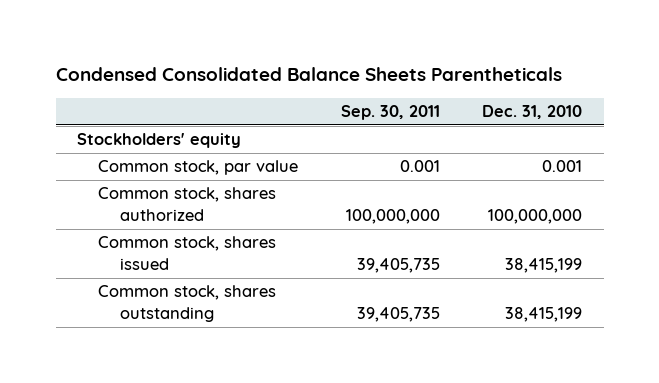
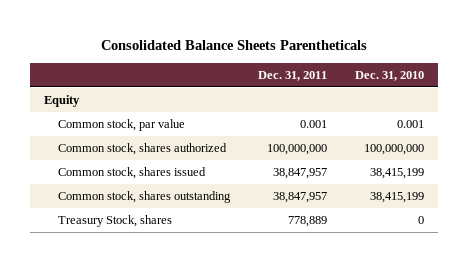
[55,67,562,82] Condensed Consolidated Balance Sheets Parentheticals -> [101,40,368,51] Consolidated Balance Sheets Parentheticals
[340,105,440,121] Sep. 30, 2011 -> none
none -> [258,70,328,81] Dec. 31, 2011
[76,133,241,149] Stockholders' equity -> [44,95,81,108] Equity
none -> [58,215,173,228] Treasury Stock, shares

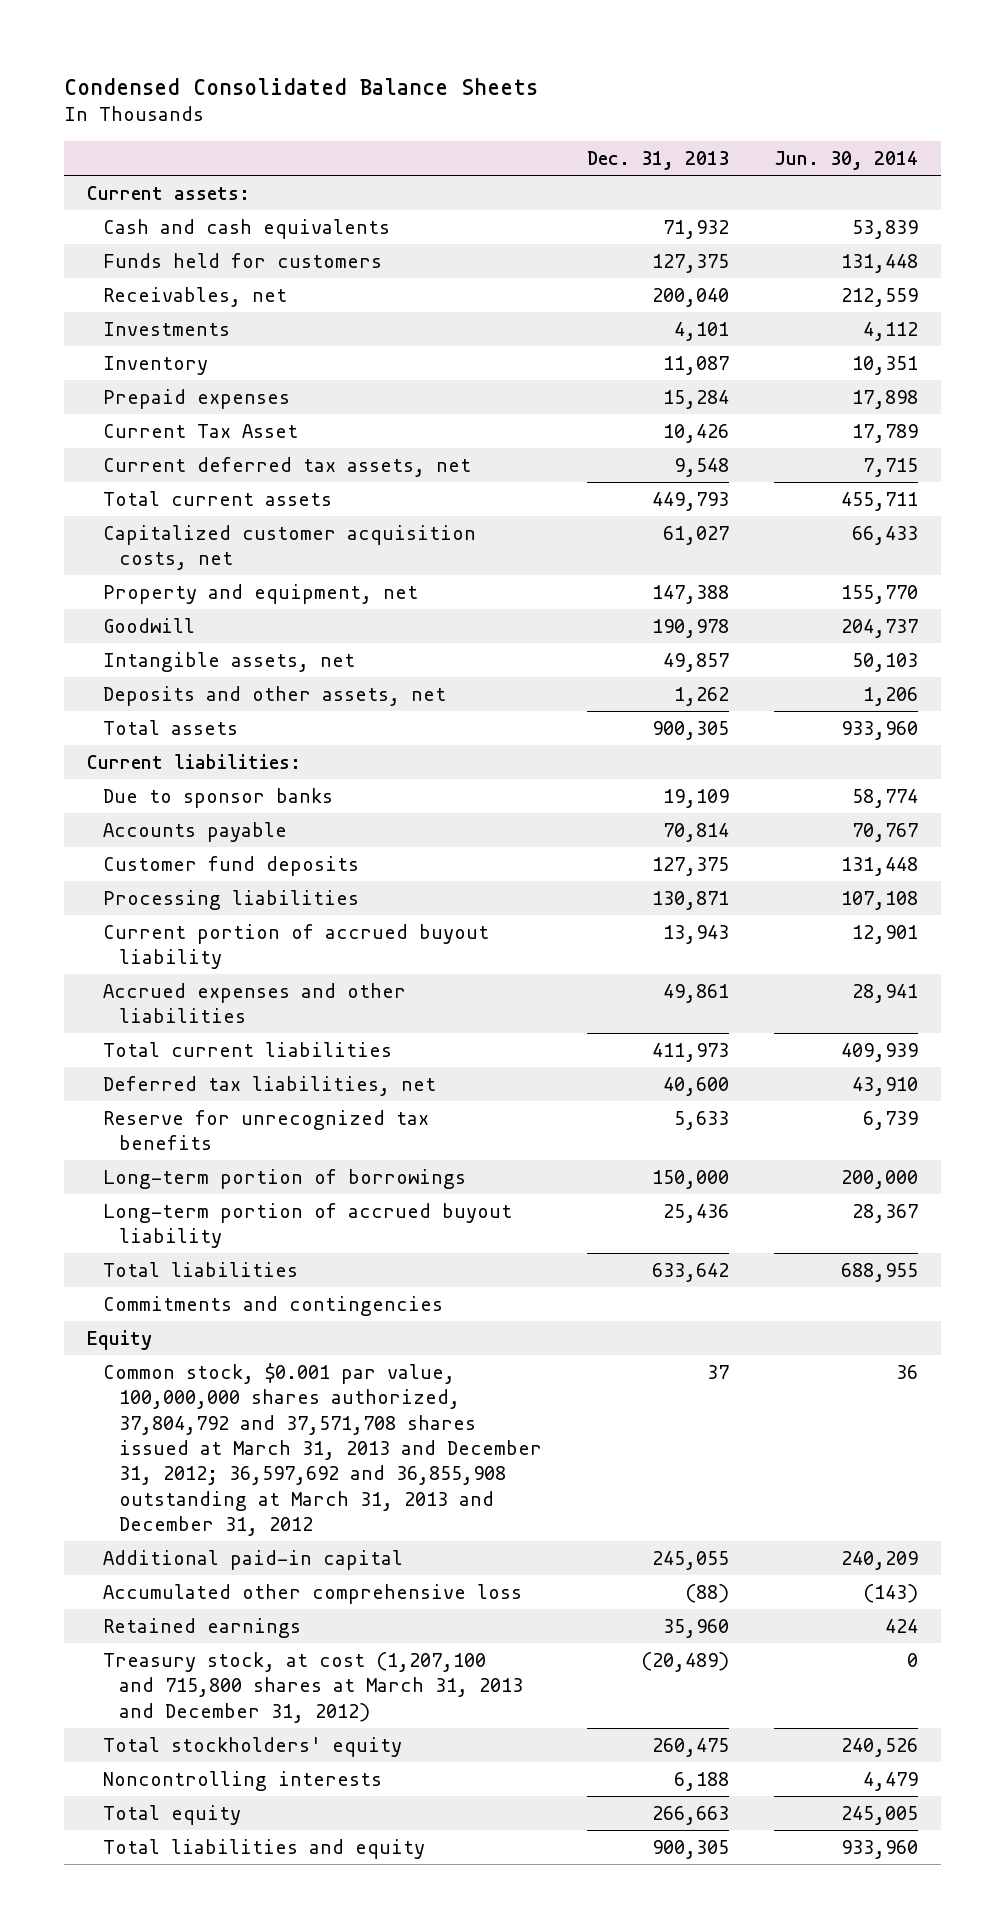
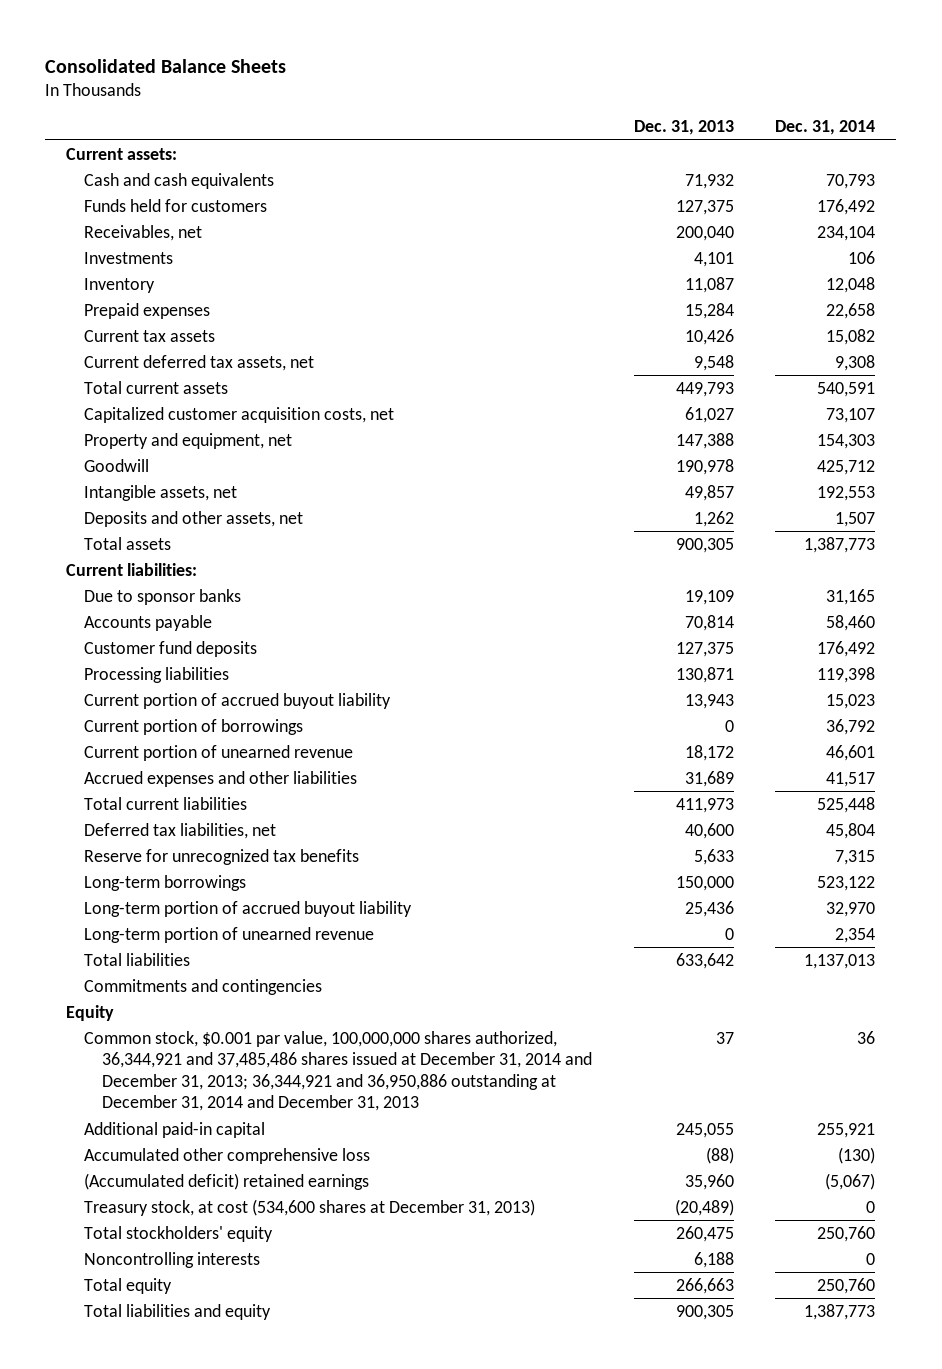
[64,77,539,95] Condensed Consolidated Balance Sheets -> [45,58,287,73] Consolidated Balance Sheets
[774,150,919,170] Jun. 30, 2014 -> none
none -> [775,120,876,136] Dec. 31, 2014
[102,423,298,438] Current Tax Asset -> [84,329,216,342] Current tax assets
none -> [84,718,304,735] Current portion of borrowings
none -> [84,744,354,761] Current portion of unearned revenue
[663,983,730,1003] 49,861 -> [684,770,734,787] 31,689
[102,1168,466,1189] Long-term portion of borrowings -> [84,874,247,891] Long-term borrowings
none -> [84,926,375,943] Long-term portion of unearned revenue
[102,1362,542,1537] Common stock, $0.001 par value, 100,000,000 shares authorized, 37,804,792 and 37,571,708 shares issued at March 31, 2013 and December 31, 2012; 36,597,692 and 36,855,908 outstanding at March 31, 2013 and December 31, 2012 -> [84,1030,593,1112] Common stock, $0.001 par value, 100,000,000 shares authorized, 36,344,921 and 37,485,486 shares issued at December 31, 2014 and December 31, 2013; 36,344,921 and 36,950,886 outstanding at December 31, 2014 and December 31, 2013
[102,1617,301,1638] Retained earnings -> [84,1172,370,1190] (Accumulated deficit) retained earnings
[102,1651,523,1723] Treasury stock, at cost (1,207,100 and 715,800 shares at March 31, 2013 and December 31, 2012) -> [84,1198,536,1216] Treasury stock, at cost (534,600 shares at December 31, 2013)

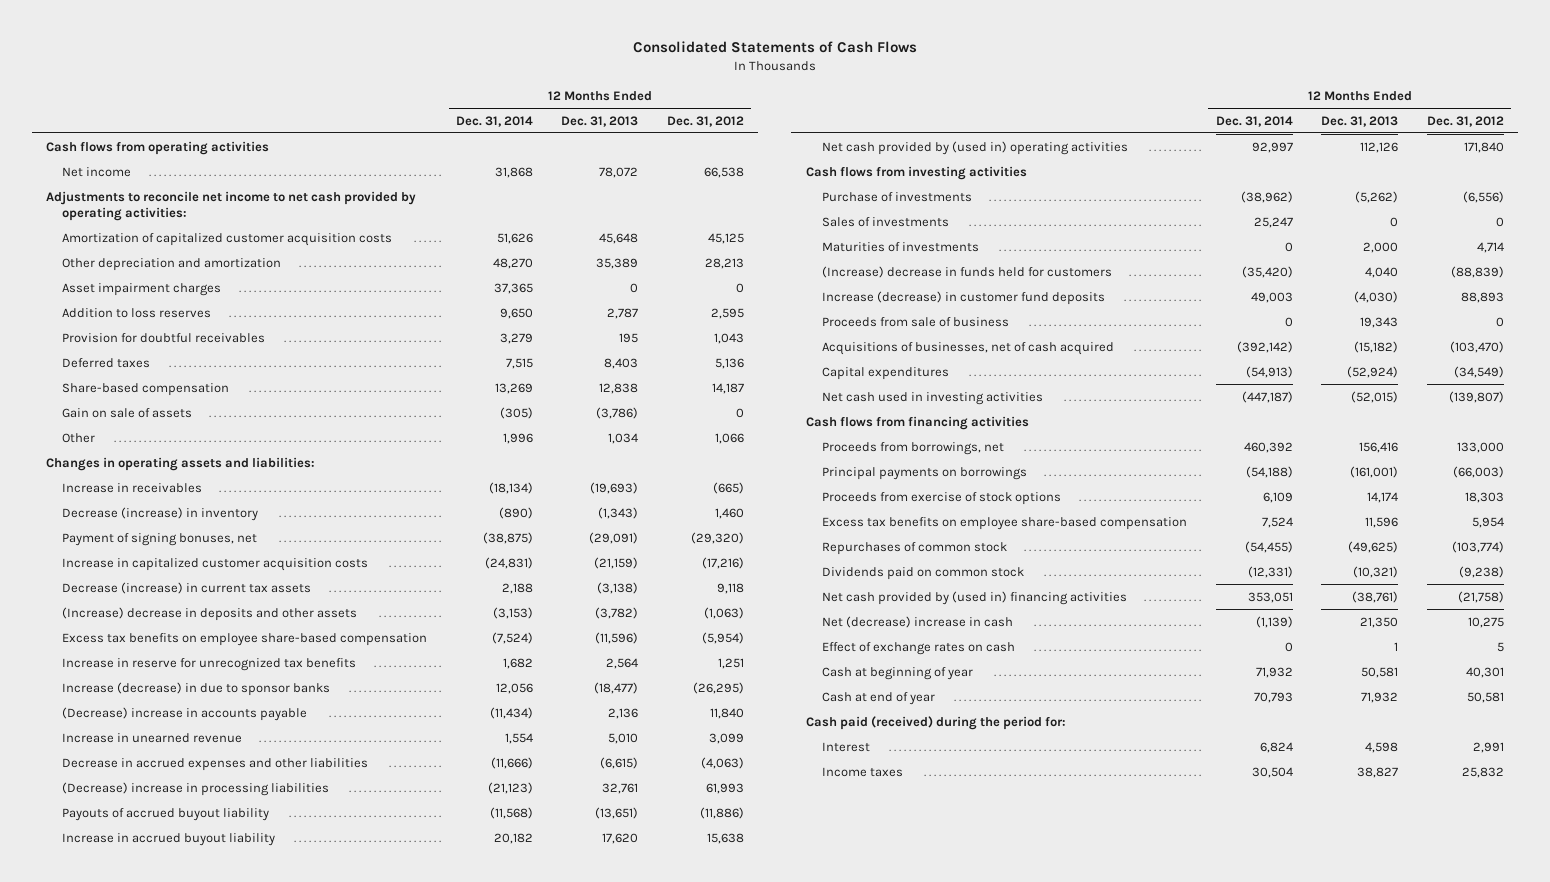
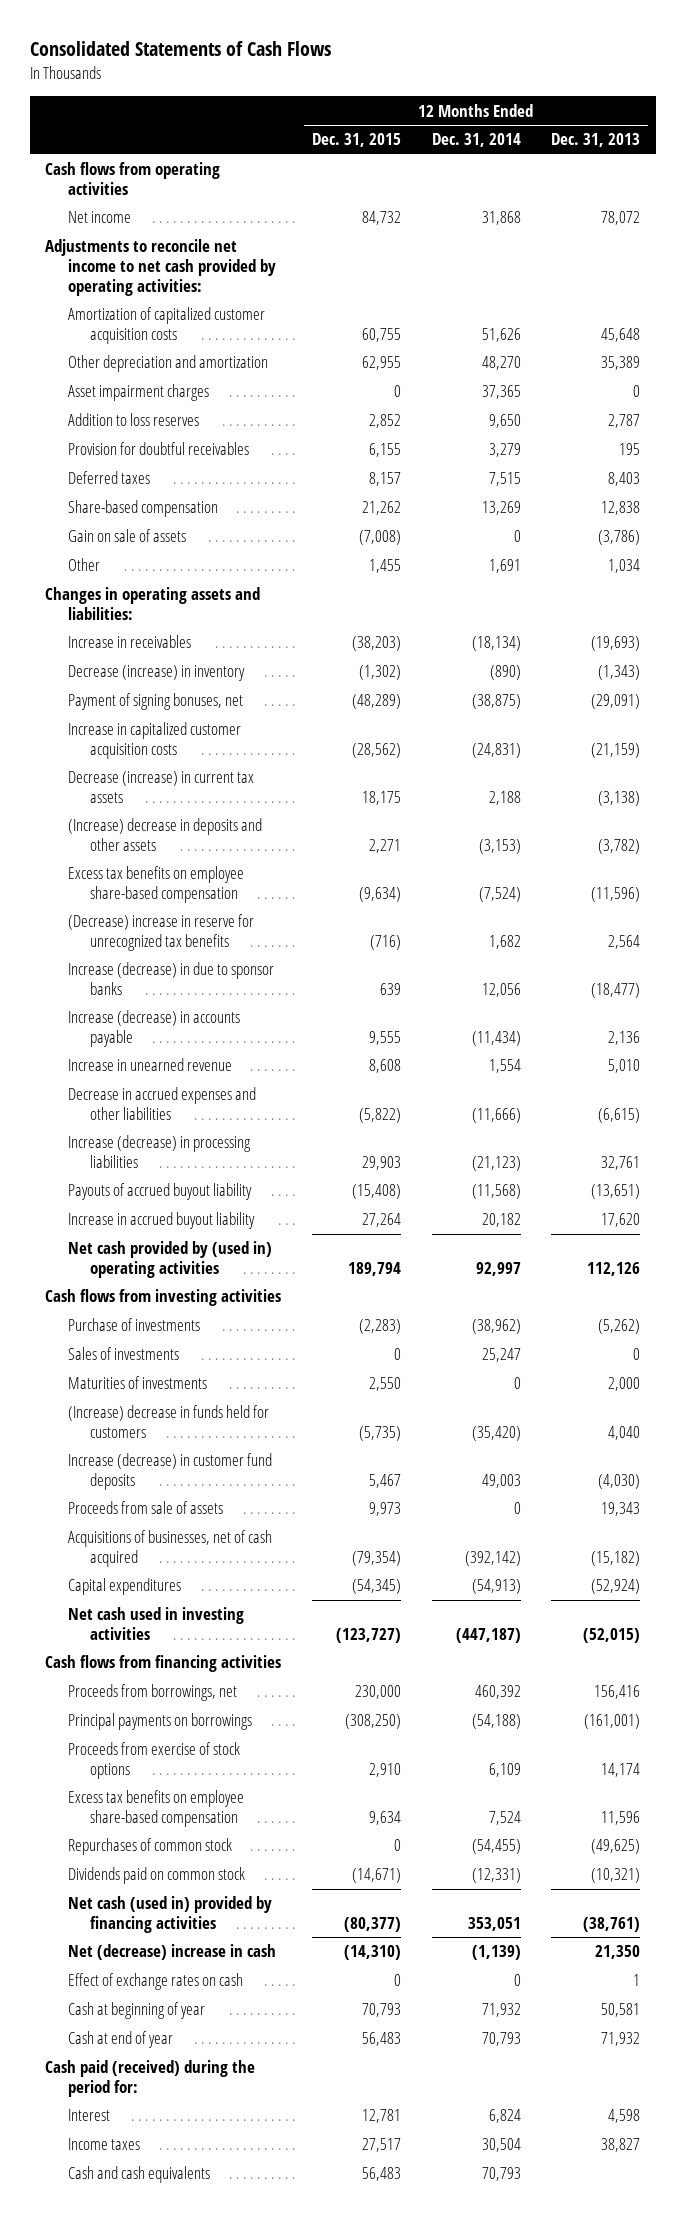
[667,115,745,127] Dec. 31, 2012 -> none
none -> [311,133,401,148] Dec. 31, 2015
[499,406,533,419] (305) -> [513,530,521,543] 0
[502,432,533,444] 1,996 -> [488,559,521,574] 1,691
[62,657,357,671] Increase in reserve for unrecognized tax benefits -> [67,914,254,952] (Decrease) increase in reserve for unrecognized tax benefits
[62,706,308,721] (Decrease) increase in accounts payable -> [67,1010,240,1048] Increase (decrease) in accounts payable
[62,781,330,796] (Decrease) increase in processing liabilities -> [67,1135,251,1169] Increase (decrease) in processing liabilities
[821,316,1009,327] Proceeds from sale of business -> [67,1501,223,1515] Proceeds from sale of assets
[821,590,1127,605] Net cash provided by (used in) financing activities -> [67,1896,272,1934] Net cash (used in) provided by financing activities
none -> [67,2166,210,2184] Cash and cash equivalents

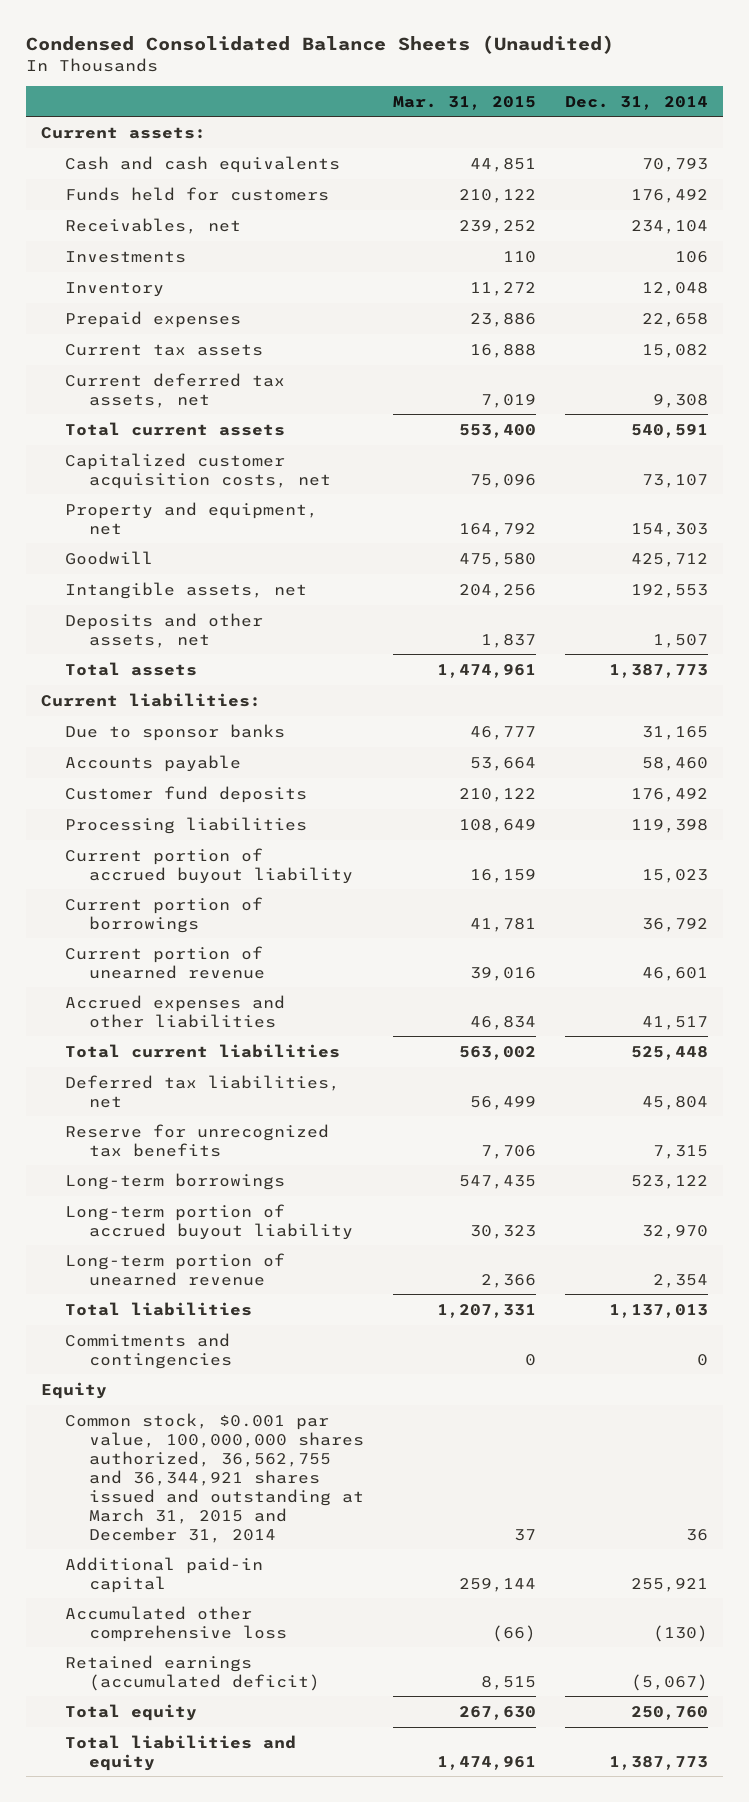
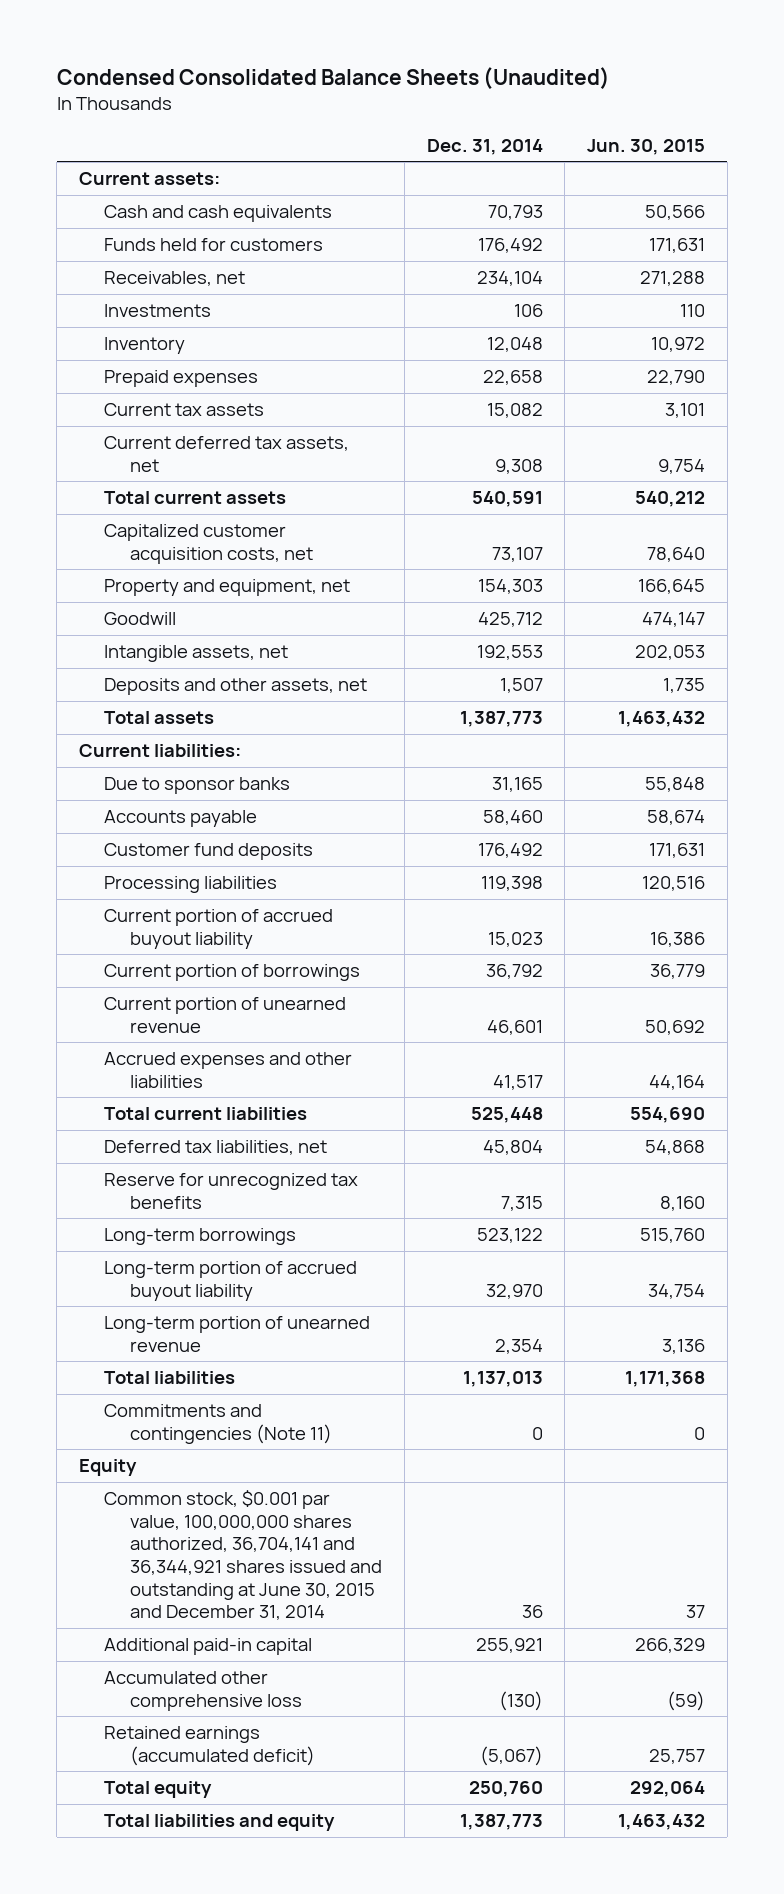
[392,95,536,110] Mar. 31, 2015 -> none
none -> [586,138,705,155] Jun. 30, 2015
[64,1332,232,1369] Commitments and contingencies -> [104,1404,333,1444] Commitments and contingencies (Note 11)
[64,1412,364,1543] Common stock, $0.001 par value, 100,000,000 shares authorized, 36,562,755 and 36,344,921 shares issued and outstanding at March 31, 2015 and December 31, 2014 -> [104,1490,383,1621] Common stock, $0.001 par value, 100,000,000 shares authorized, 36,704,141 and 36,344,921 shares issued and outstanding at June 30, 2015 and December 31, 2014

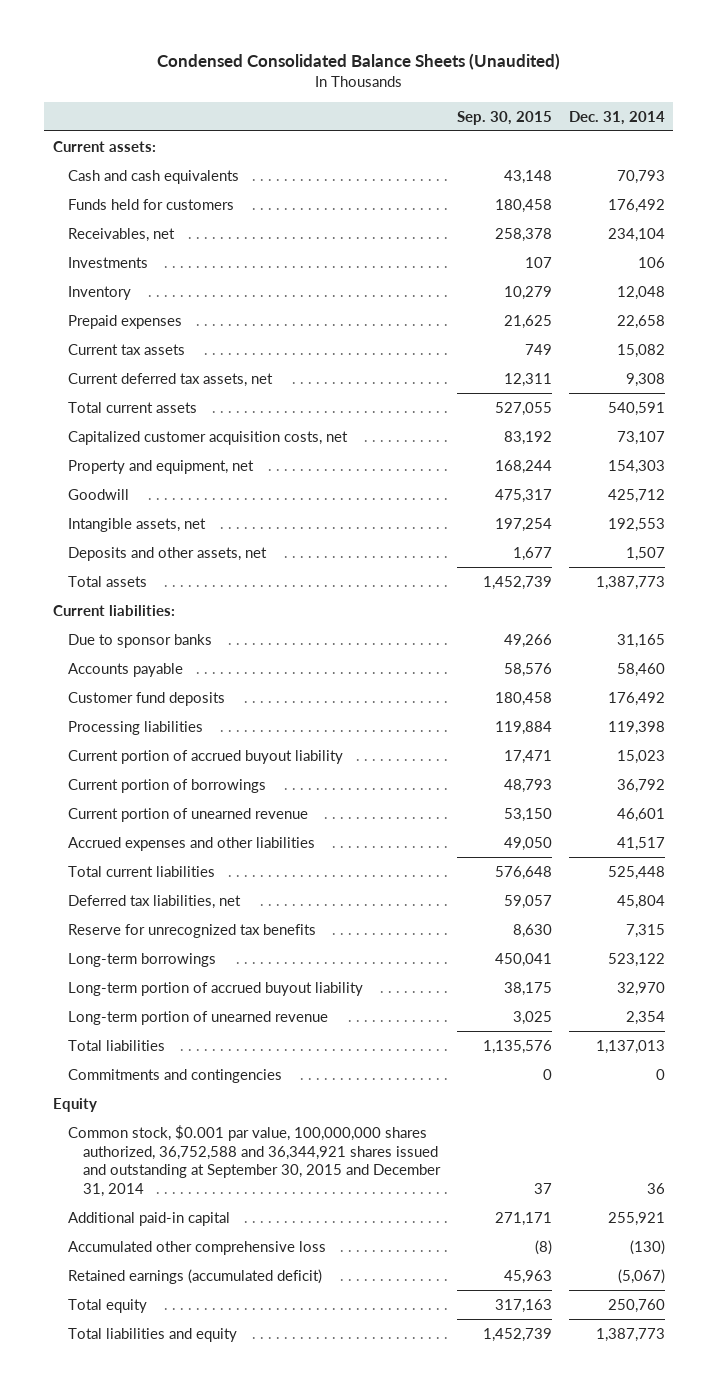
[586,138,705,155] Jun. 30, 2015 -> none
none -> [456,110,552,125] Sep. 30, 2015
[104,1404,333,1444] Commitments and contingencies (Note 11) -> [67,1068,282,1083] Commitments and contingencies
[104,1490,383,1621] Common stock, $0.001 par value, 100,000,000 shares authorized, 36,704,141 and 36,344,921 shares issued and outstanding at June 30, 2015 and December 31, 2014 -> [67,1124,441,1198] Common stock, $0.001 par value, 100,000,000 shares authorized, 36,752,588 and 36,344,921 shares issued and outstanding at September 30, 2015 and December 31, 2014

